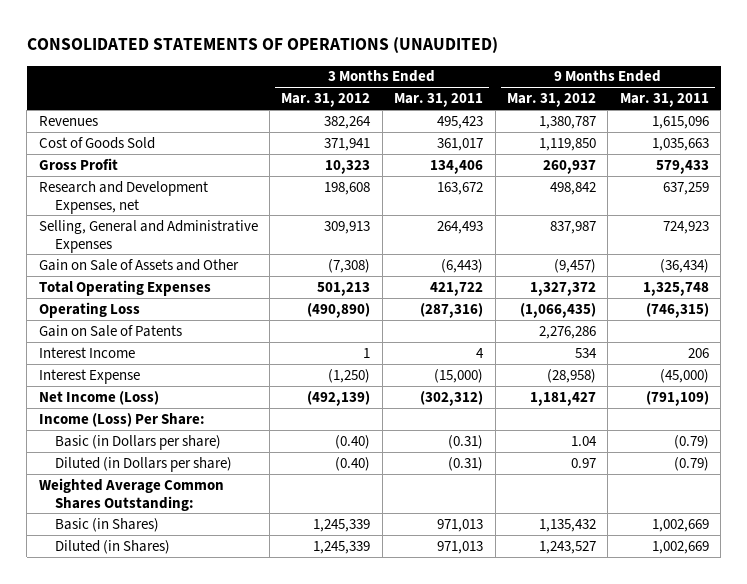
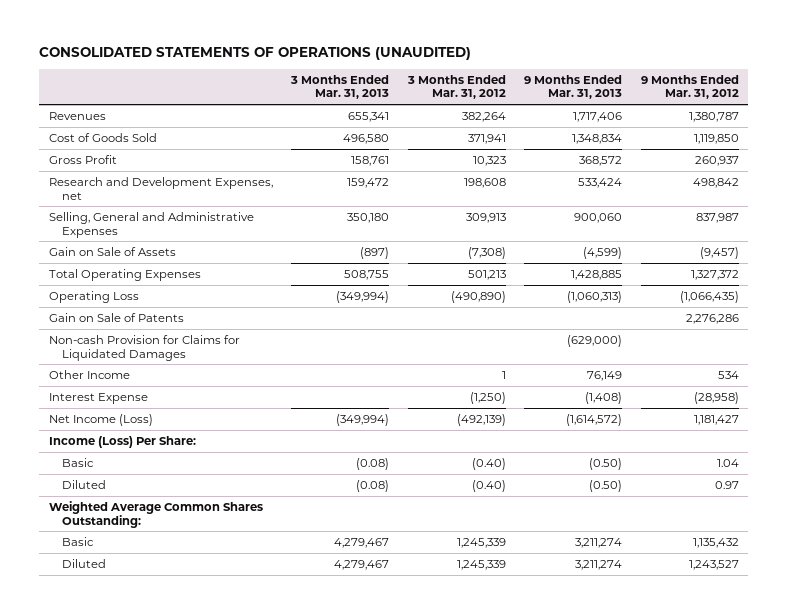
[394,93,484,108] Mar. 31, 2011 -> none
[619,93,709,108] Mar. 31, 2011 -> none
none -> [290,74,390,100] 3 Months Ended Mar. 31, 2013
none -> [524,74,623,100] 9 Months Ended Mar. 31, 2013
[38,258,239,271] Gain on Sale of Assets and Other -> [48,246,176,256] Gain on Sale of Assets
none -> [48,334,240,361] Non-cash Provision for Claims for Liquidated Damages
[38,346,135,358] Interest Income -> [48,369,130,379] Other Income
[54,434,221,450] Basic (in Dollars per share) -> [61,457,94,467] Basic
[54,456,232,472] Diluted (in Dollars per share) -> [61,479,106,489] Diluted
[54,517,159,532] Basic (in Shares) -> [61,536,94,546] Basic
[54,539,170,554] Diluted (in Shares) -> [61,558,106,568] Diluted

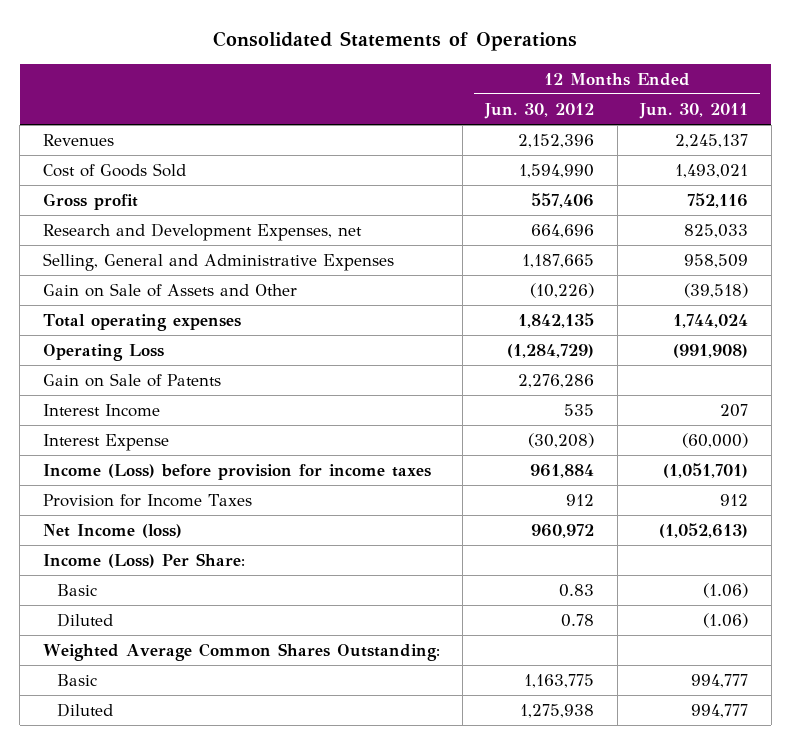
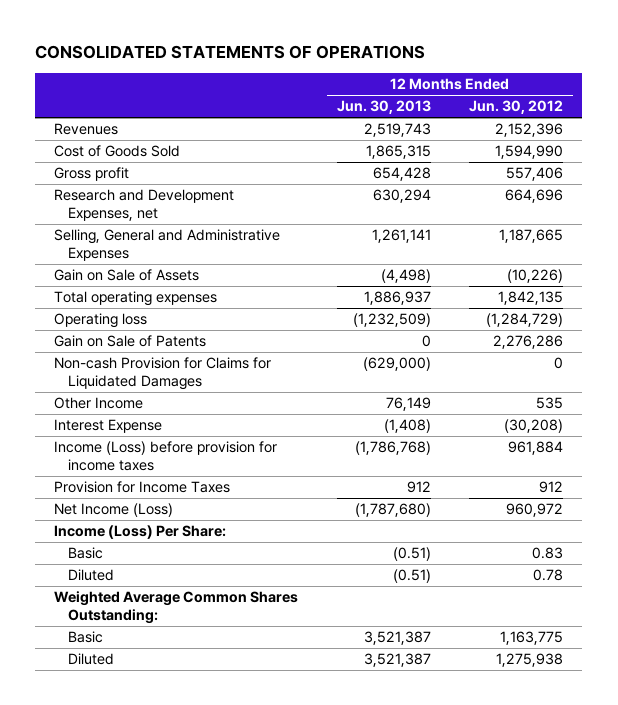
[213,31,578,52] Consolidated Statements of Operations -> [35,45,426,60] CONSOLIDATED STATEMENTS OF OPERATIONS
[639,102,749,119] Jun. 30, 2011 -> none
none -> [336,100,431,115] Jun. 30, 2013
[42,283,297,298] Gain on Sale of Assets and Other -> [54,269,200,282] Gain on Sale of Assets
[42,344,164,362] Operating Loss -> [54,313,148,329] Operating loss
none -> [54,357,272,391] Non-cash Provision for Claims for Liquidated Damages
[42,404,160,418] Interest Income -> [54,397,144,410] Other Income
[42,524,182,539] Net Income (loss) -> [54,503,174,518] Net Income (Loss)

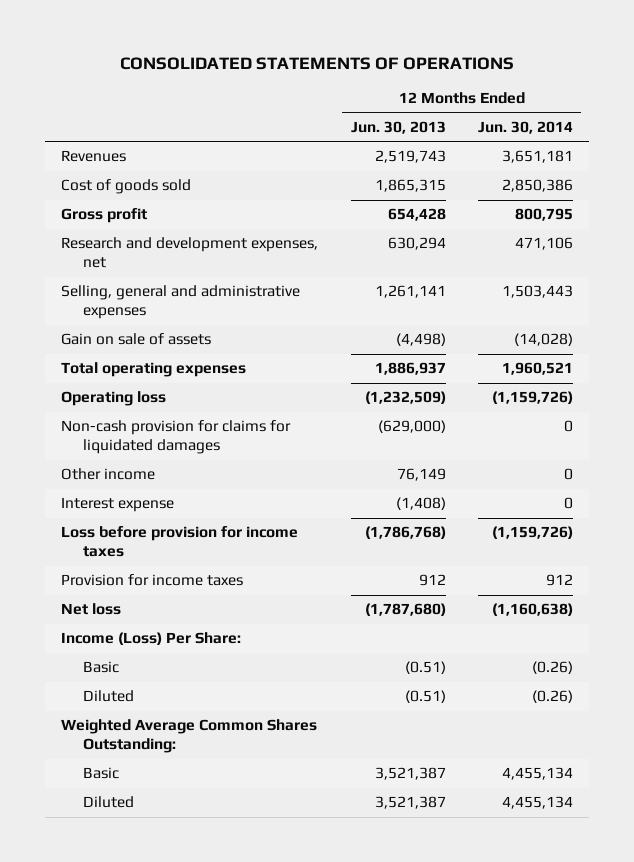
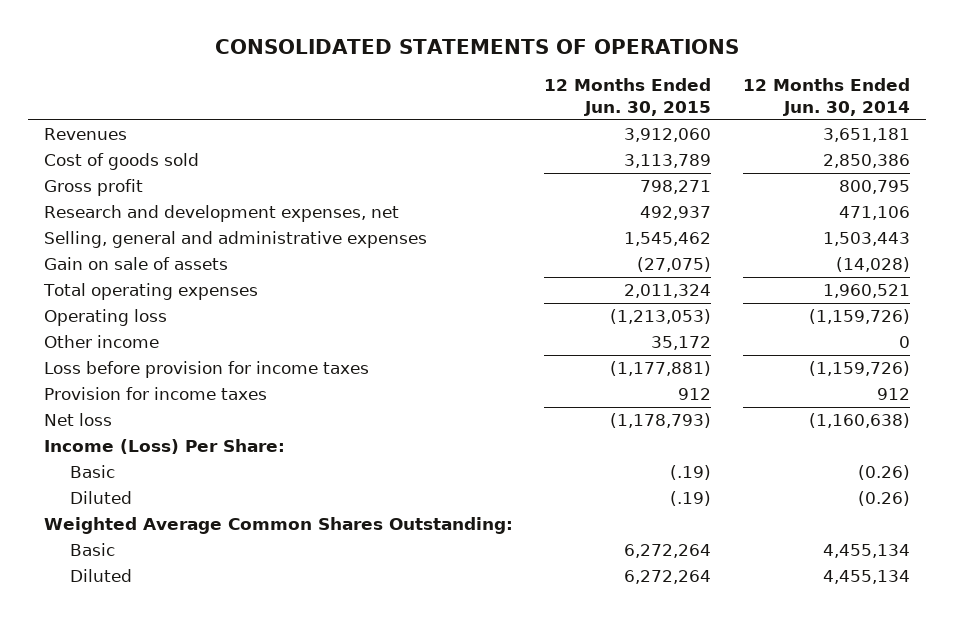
[350,120,446,134] Jun. 30, 2013 -> none
none -> [544,77,712,116] 12 Months Ended Jun. 30, 2015
[61,420,292,455] Non-cash provision for claims for liquidated damages -> none
[61,497,175,513] Interest expense -> none

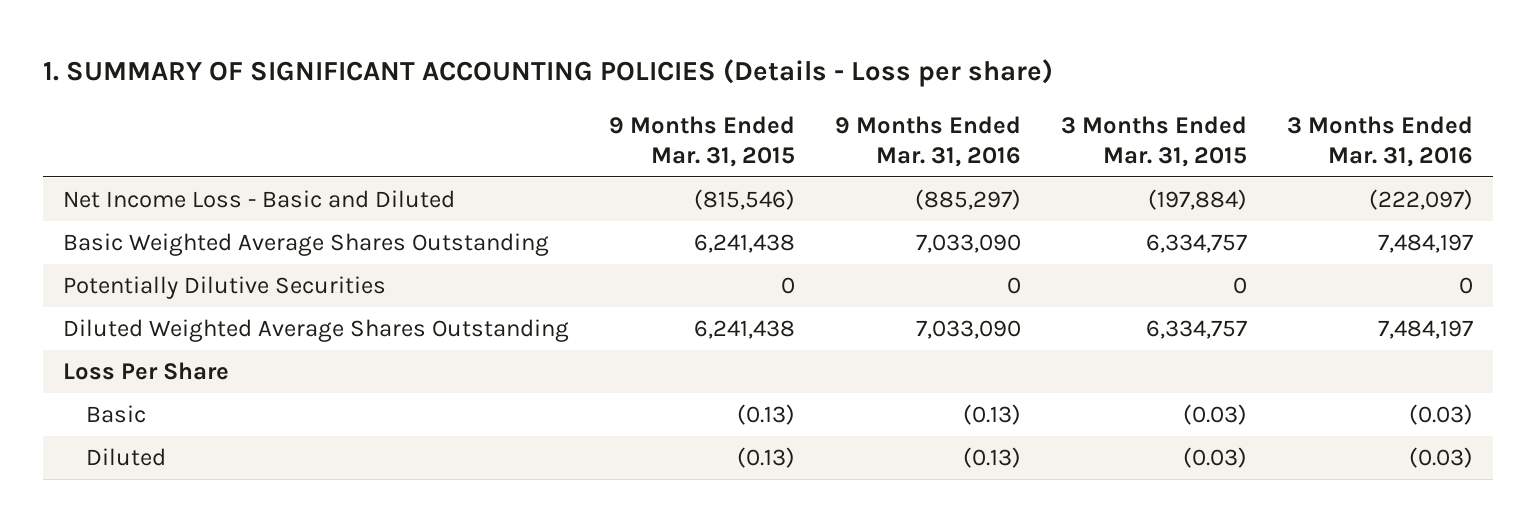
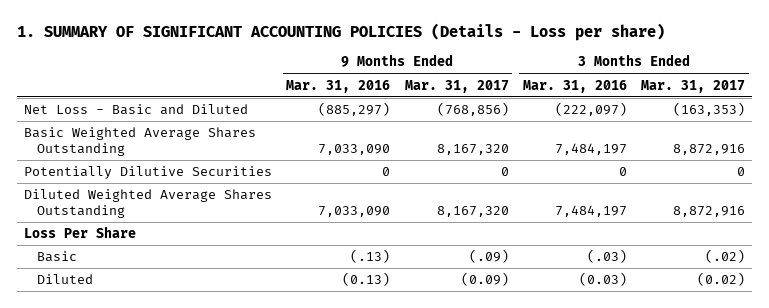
[609,116,796,167] 9 Months Ended Mar. 31, 2015 -> none
[1061,116,1248,167] 3 Months Ended Mar. 31, 2015 -> none
none -> [404,79,509,93] Mar. 31, 2017
none -> [641,79,746,93] Mar. 31, 2017
[63,190,456,209] Net Income Loss - Basic and Diluted -> [24,104,249,116] Net Loss - Basic and Diluted
[963,404,1022,426] (0.13) -> [350,249,391,264] (.13)
[1408,404,1473,426] (0.03) -> [586,249,627,264] (.03)

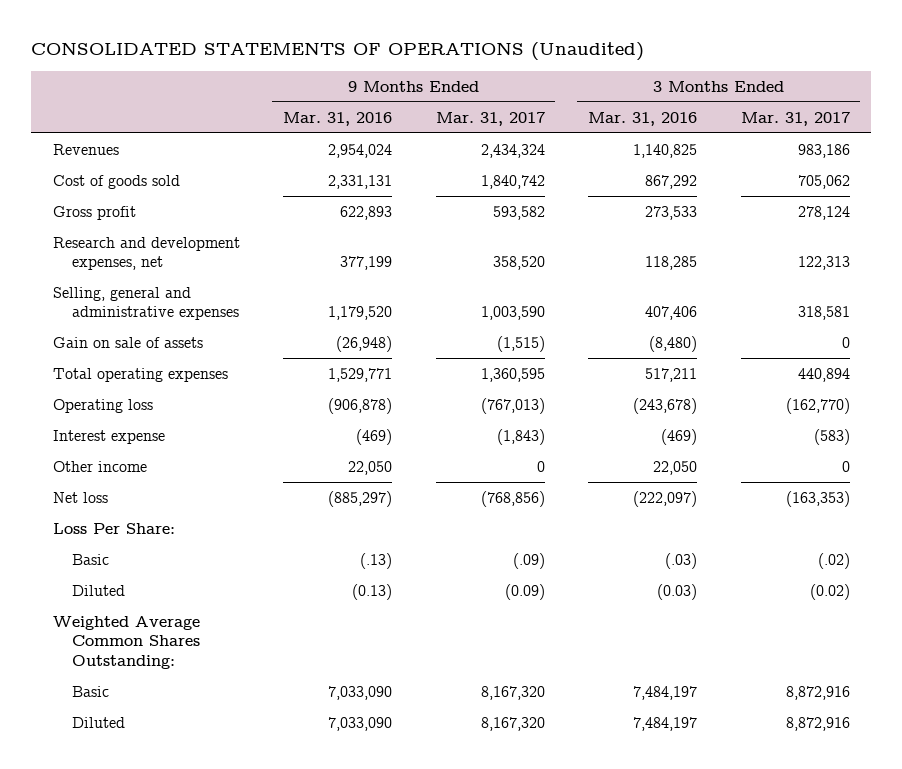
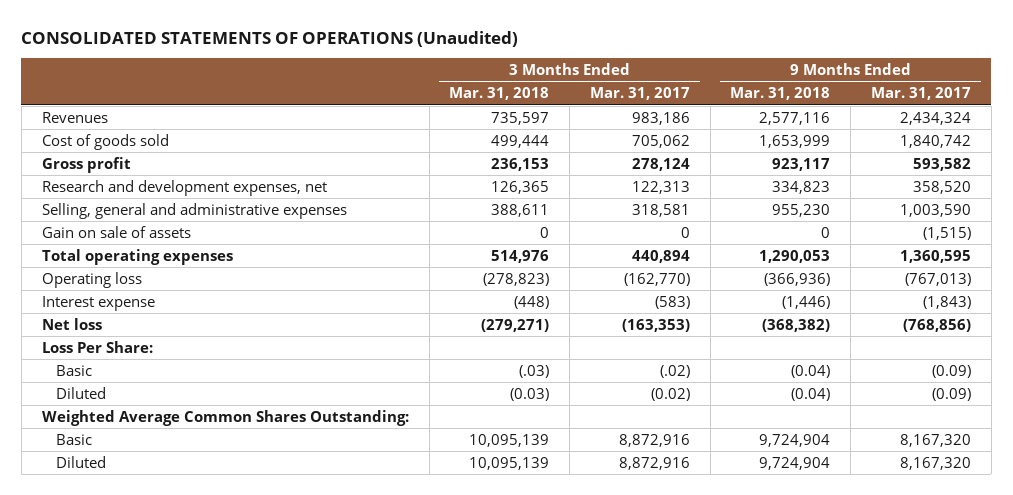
[283,111,393,126] Mar. 31, 2016 -> none
[588,111,698,126] Mar. 31, 2016 -> none
none -> [449,87,550,101] Mar. 31, 2018
none -> [730,87,831,101] Mar. 31, 2018
[52,460,147,472] Other income -> none
[512,552,545,569] (.09) -> [931,364,971,378] (0.09)

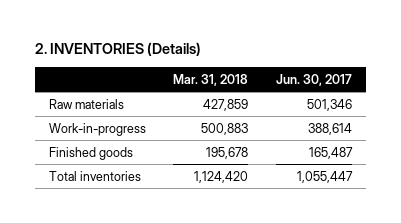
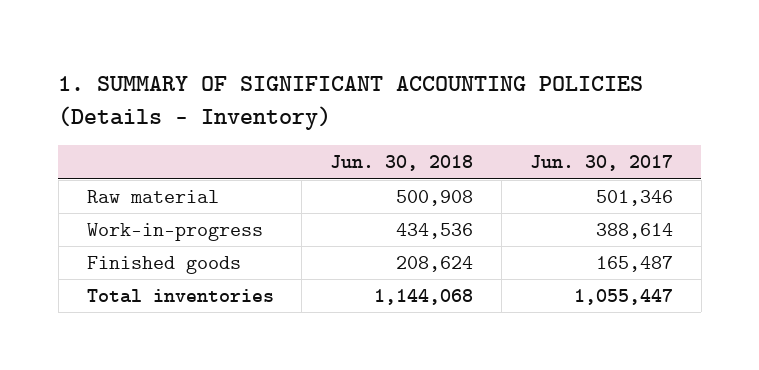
[34,42,201,57] 2. INVENTORIES (Details) -> [58,76,644,130] 1. SUMMARY OF SIGNIFICANT ACCOUNTING POLICIES (Details - Inventory)
[173,73,249,86] Mar. 31, 2018 -> none
none -> [330,155,474,172] Jun. 30, 2018
[48,98,124,109] Raw materials -> [86,190,219,204] Raw material

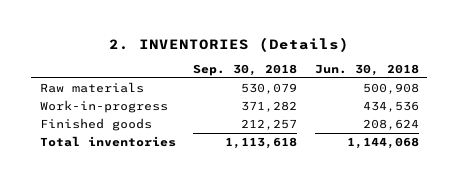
[58,76,644,130] 1. SUMMARY OF SIGNIFICANT ACCOUNTING POLICIES (Details - Inventory) -> [109,36,350,52] 2. INVENTORIES (Details)
[529,155,673,172] Jun. 30, 2017 -> none
none -> [193,64,298,77] Sep. 30, 2018
[86,190,219,204] Raw material -> [39,81,144,93] Raw materials

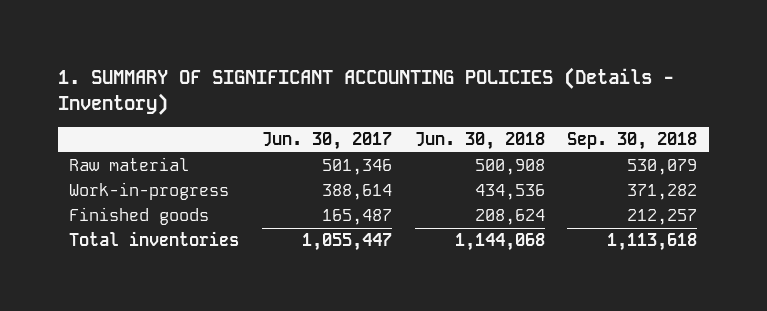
[109,36,350,52] 2. INVENTORIES (Details) -> [57,66,674,115] 1. SUMMARY OF SIGNIFICANT ACCOUNTING POLICIES (Details - Inventory)
none -> [261,131,392,150] Jun. 30, 2017
[39,81,144,93] Raw materials -> [69,157,190,172] Raw material

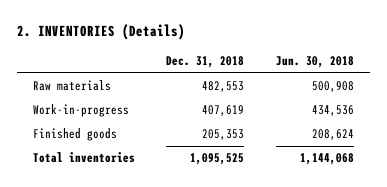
[57,66,674,115] 1. SUMMARY OF SIGNIFICANT ACCOUNTING POLICIES (Details - Inventory) -> [17,24,186,41] 2. INVENTORIES (Details)
[261,131,392,150] Jun. 30, 2017 -> none
[567,131,698,150] Sep. 30, 2018 -> none
none -> [166,56,245,69] Dec. 31, 2018
[69,157,190,172] Raw material -> [32,80,111,92] Raw materials

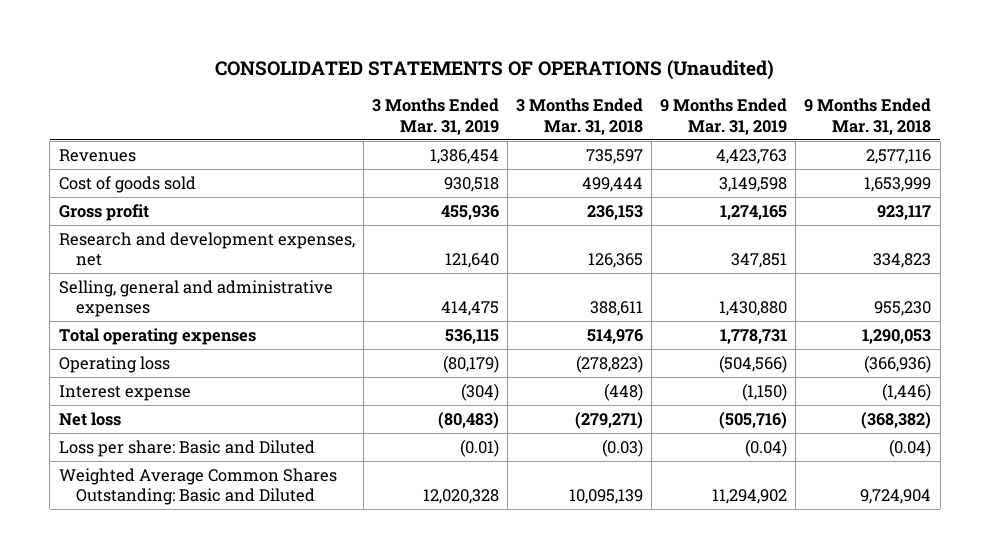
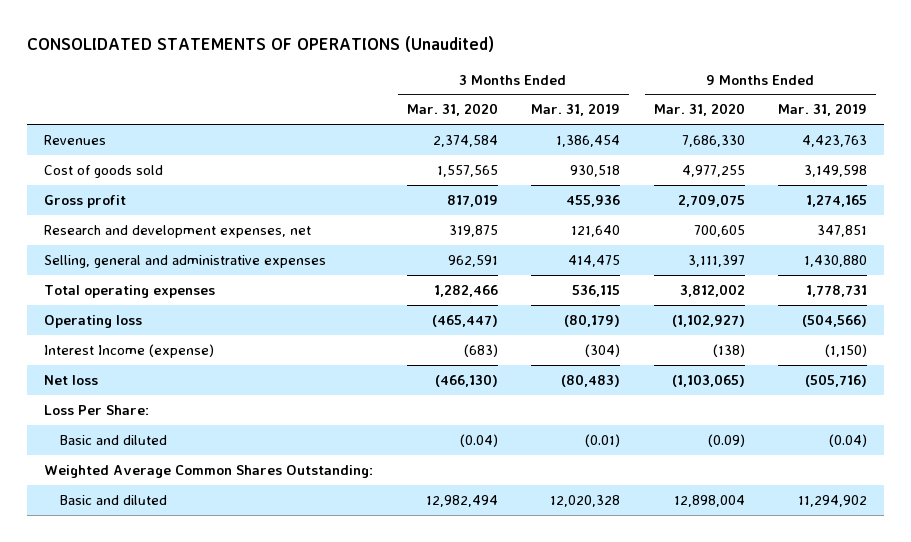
[515,98,643,135] 3 Months Ended Mar. 31, 2018 -> none
[804,98,932,135] 9 Months Ended Mar. 31, 2018 -> none
none -> [406,103,498,117] Mar. 31, 2020
none -> [653,103,745,117] Mar. 31, 2020
[58,384,191,401] Interest expense -> [44,343,215,358] Interest Income (expense)
none -> [44,404,150,415] Loss Per Share:
[58,439,315,457] Loss per share: Basic and Diluted -> [59,434,167,445] Basic and diluted
none -> [44,464,374,478] Weighted Average Common Shares Outstanding:
[58,467,337,505] Weighted Average Common Shares Outstanding: Basic and Diluted -> [59,494,167,505] Basic and diluted

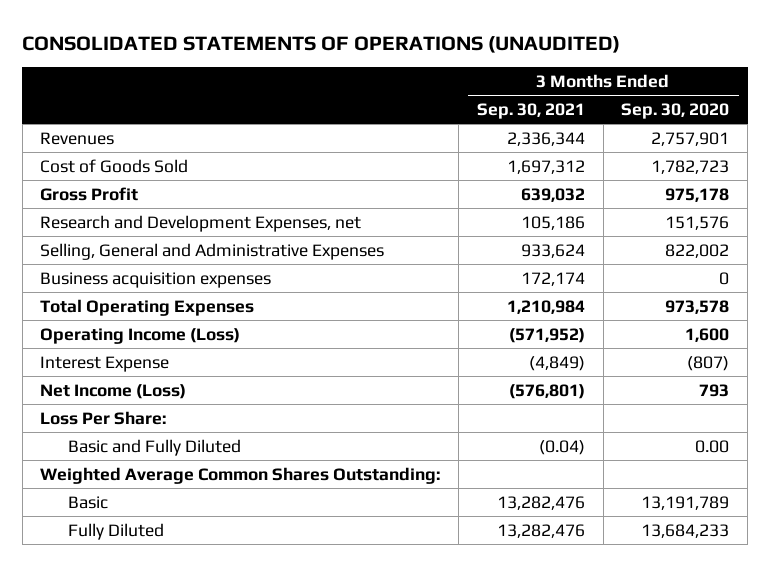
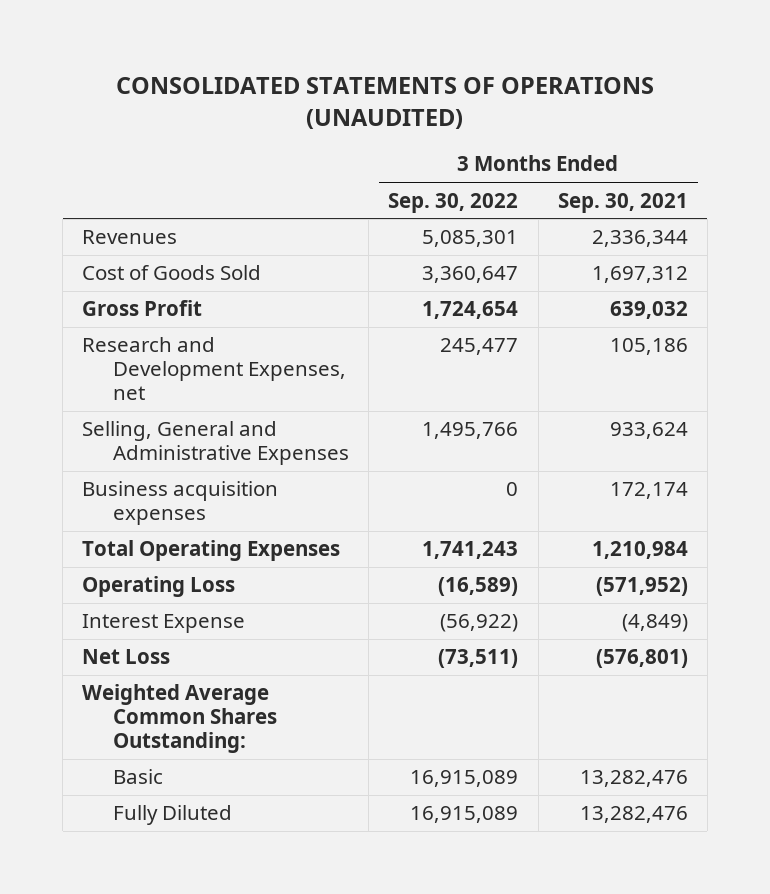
[621,102,730,119] Sep. 30, 2020 -> none
none -> [388,192,519,213] Sep. 30, 2022
[40,327,241,344] Operating Income (Loss) -> [82,576,236,598] Operating Loss
[40,410,167,425] Loss Per Share: -> none
[68,438,242,456] Basic and Fully Diluted -> none
[40,383,187,399] Net Income (Loss) -> [82,649,171,665] Net Loss

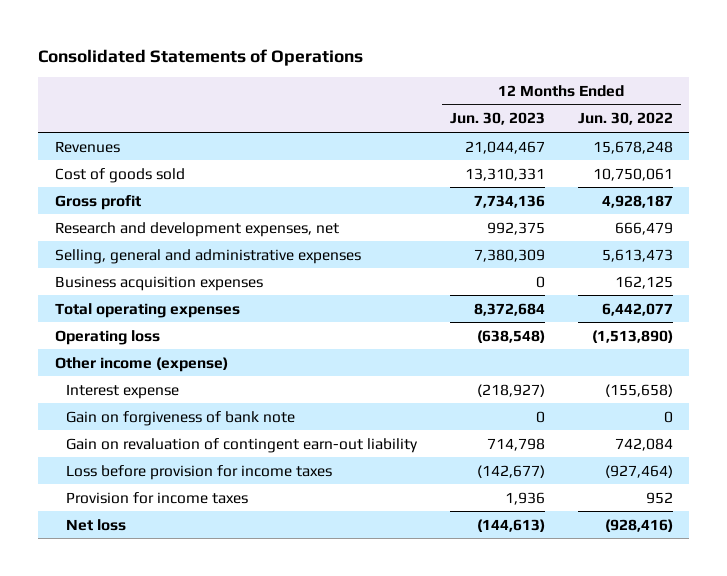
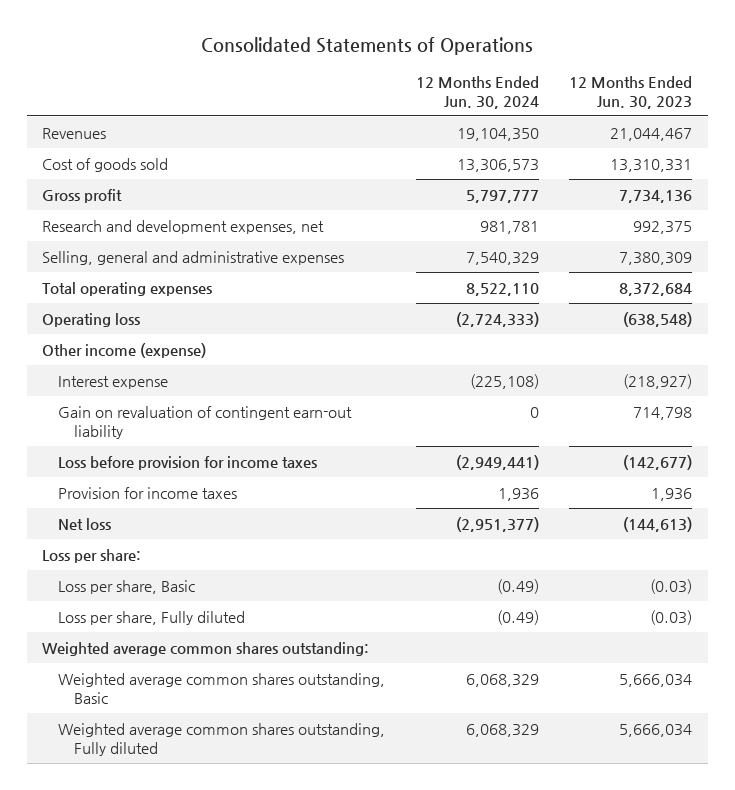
[577,112,673,126] Jun. 30, 2022 -> none
none -> [415,75,539,109] 12 Months Ended Jun. 30, 2024
[54,275,263,291] Business acquisition expenses -> none
[65,410,295,426] Gain on forgiveness of bank note -> none
none -> [42,548,142,563] Loss per share:
none -> [58,579,196,594] Loss per share, Basic
none -> [58,610,246,625] Loss per share, Fully diluted
none -> [42,641,370,656] Weighted average common shares outstanding:
none -> [58,672,386,704] Weighted average common shares outstanding, Basic
none -> [58,722,386,756] Weighted average common shares outstanding, Fully diluted

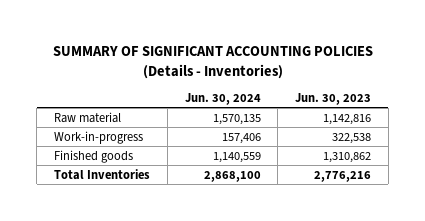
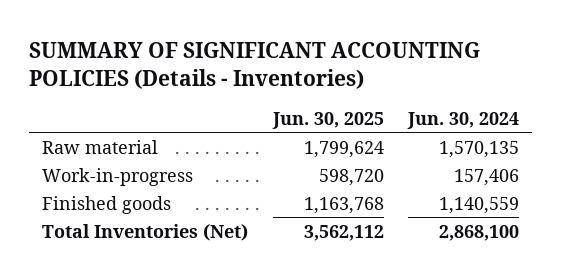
[294,92,371,105] Jun. 30, 2023 -> none
none -> [271,111,384,129] Jun. 30, 2025
[54,168,151,180] Total Inventories -> [41,223,248,241] Total Inventories (Net)

